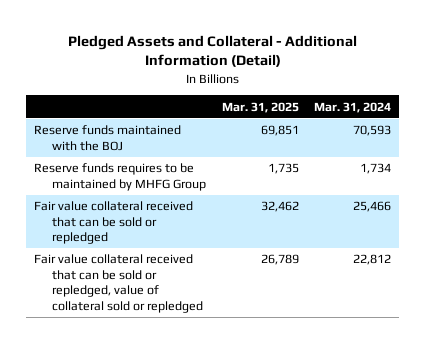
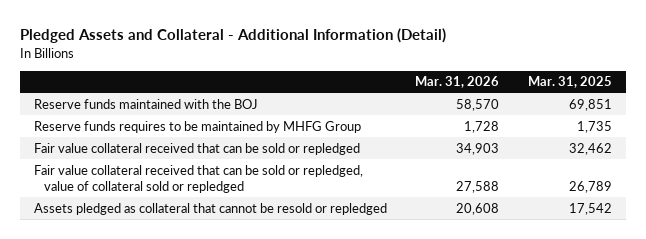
[314,101,392,113] Mar. 31, 2024 -> none
none -> [415,76,500,89] Mar. 31, 2026
none -> [33,202,387,215] Assets pledged as collateral that cannot be resold or repledged

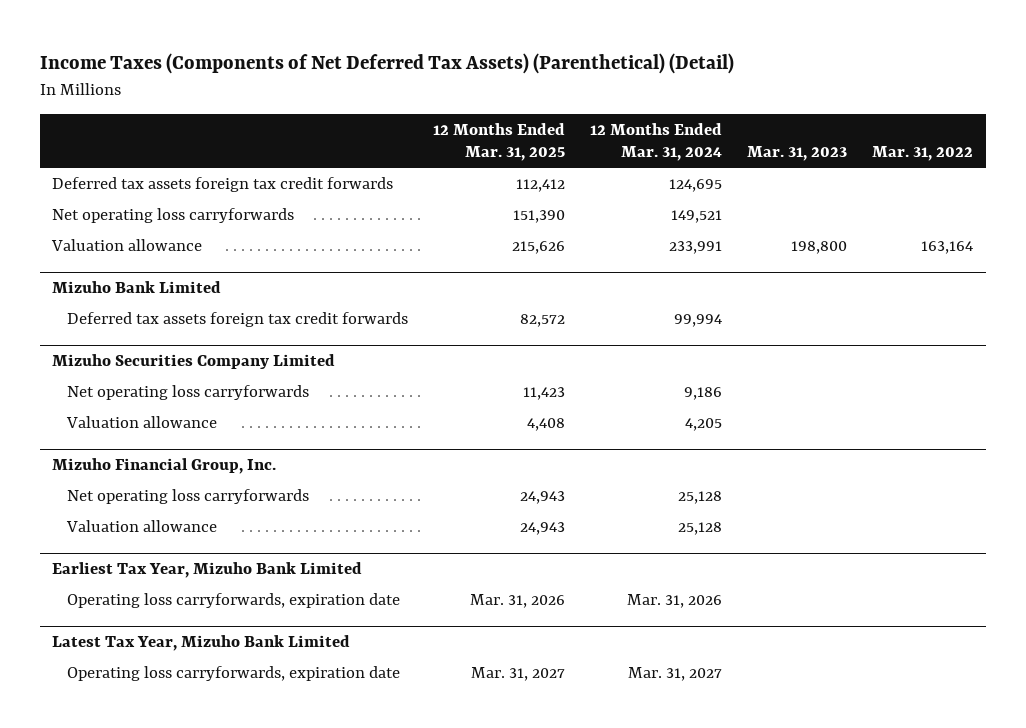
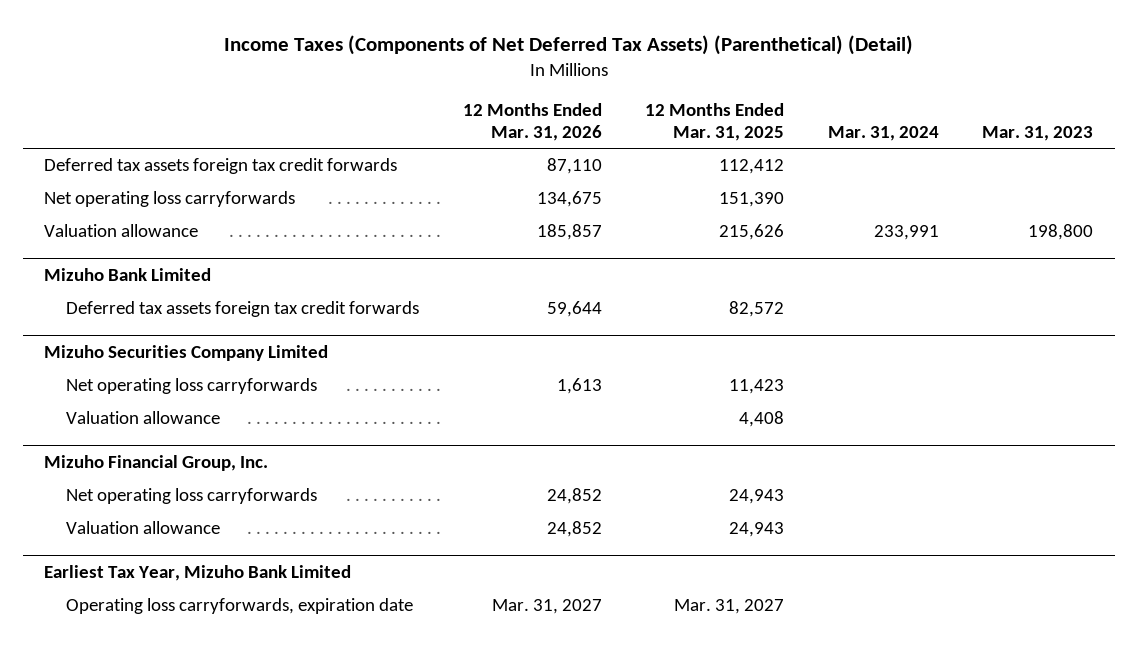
[590,123,723,162] 12 Months Ended Mar. 31, 2024 -> none
[872,146,974,162] Mar. 31, 2022 -> none
none -> [462,103,602,142] 12 Months Ended Mar. 31, 2026
none -> [827,126,939,142] Mar. 31, 2024
[67,592,401,608] Operating loss carryforwards, expiration date -> none
[52,635,351,652] Latest Tax Year, Mizuho Bank Limited -> none

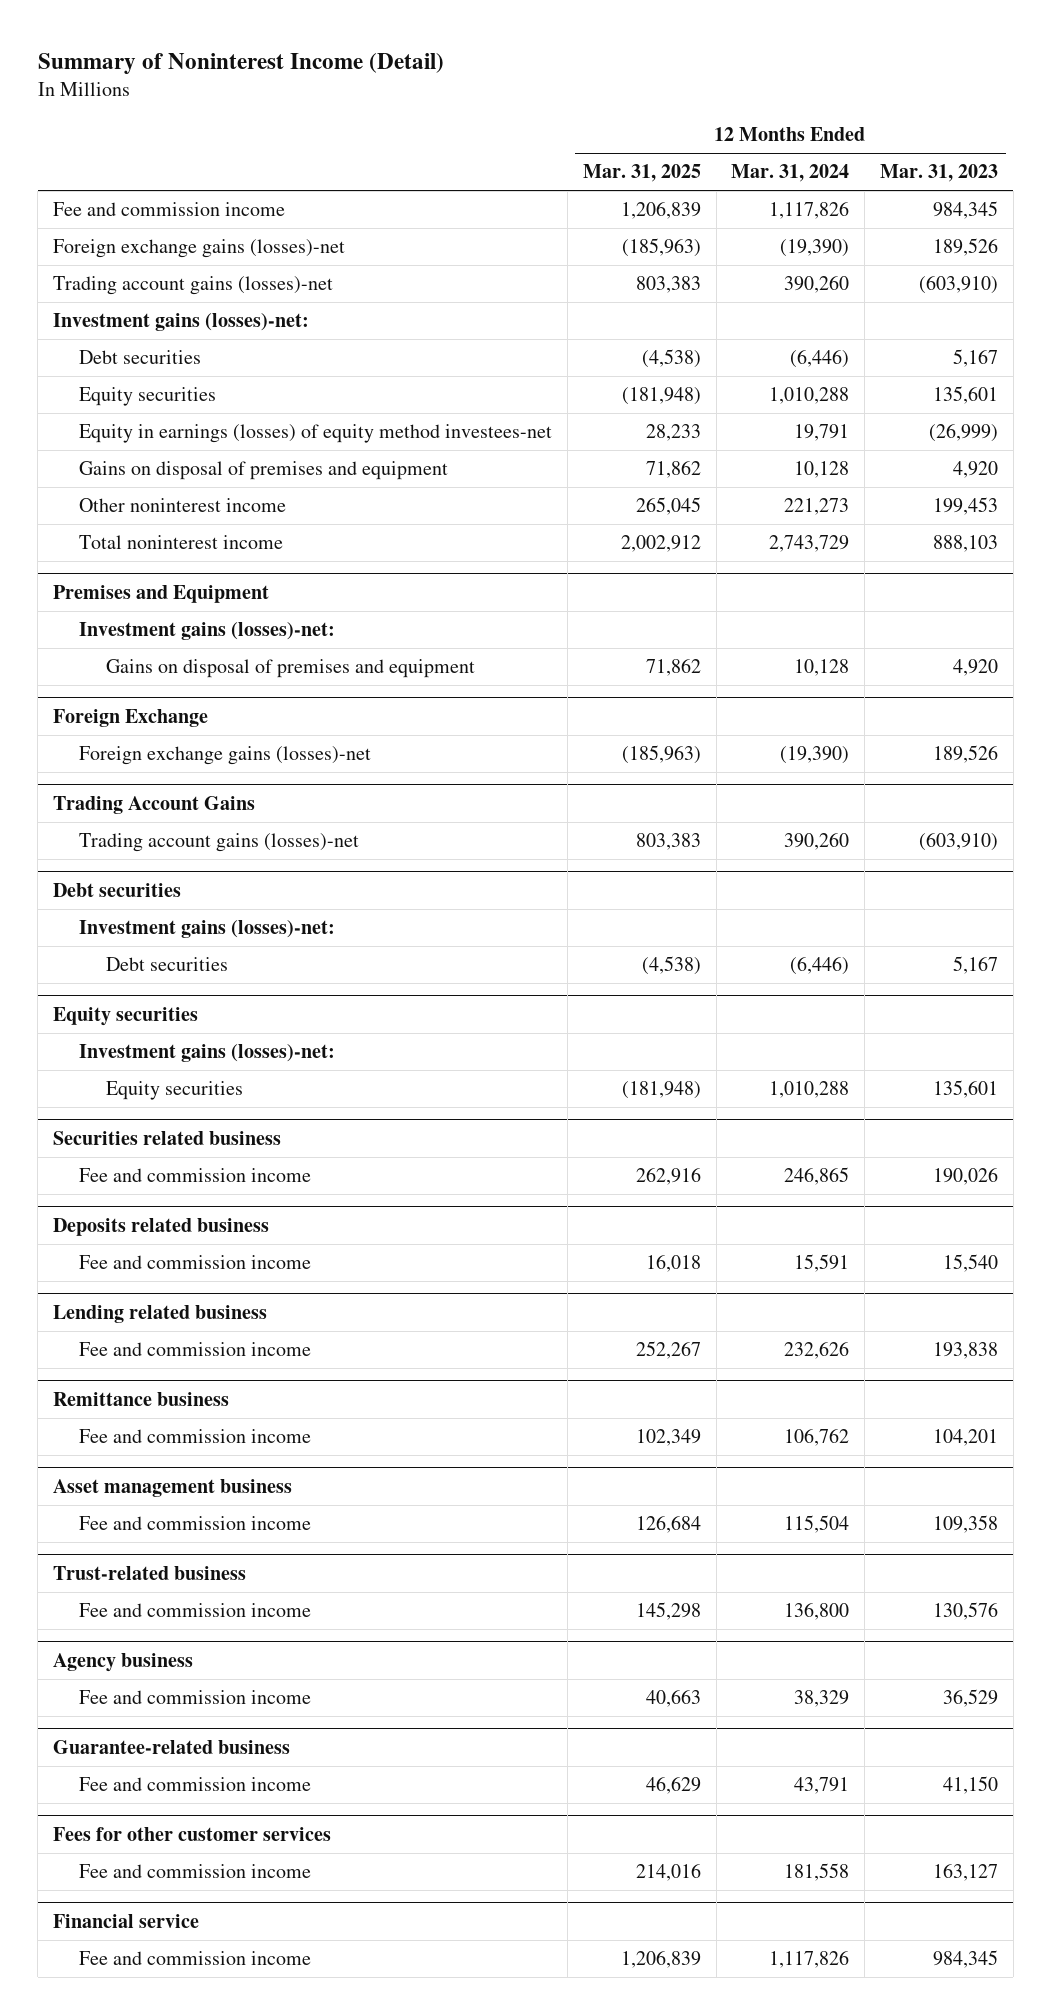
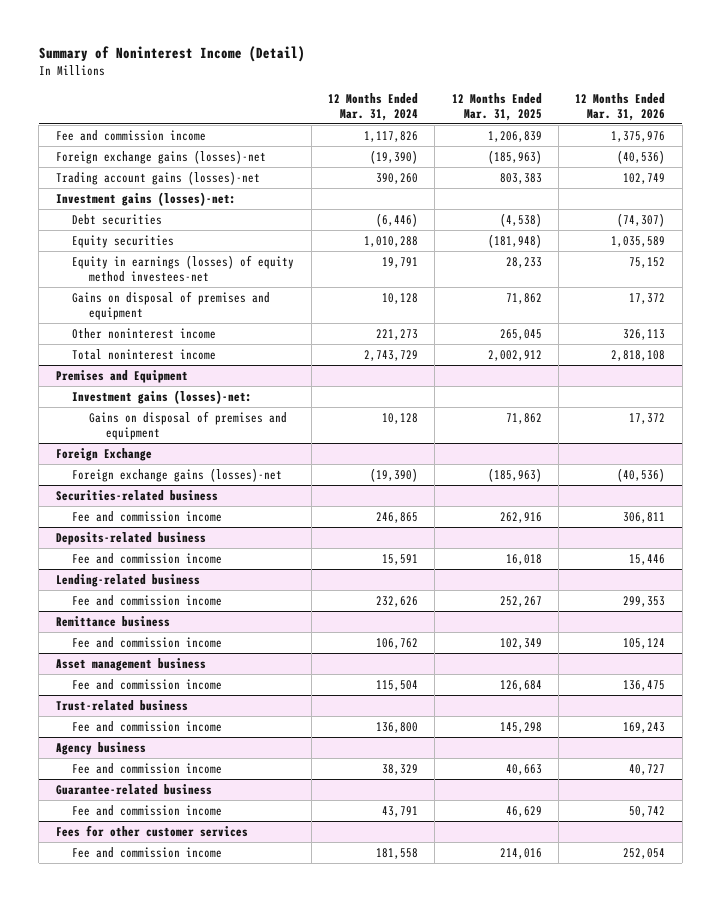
[880,164,999,183] Mar. 31, 2023 -> none
none -> [575,92,666,121] 12 Months Ended Mar. 31, 2026
[52,795,255,814] Trading Account Gains -> none
[79,833,360,853] Trading account gains (losses)-net -> none
[52,882,181,897] Debt securities -> none
[79,920,336,939] Investment gains (losses)-net: -> none
[105,957,228,972] Debt securities -> none
[52,1006,198,1026] Equity securities -> none
[79,1044,336,1063] Investment gains (losses)-net: -> none
[105,1081,243,1101] Equity securities -> none
[52,1130,281,1145] Securities related business -> [55,490,218,502] Securities-related business
[52,1217,269,1236] Deposits related business -> [55,532,206,546] Deposits-related business
[52,1304,267,1323] Lending related business -> [55,574,200,588] Lending-related business
[52,1913,199,1928] Financial service -> none
[79,1951,312,1966] Fee and commission income -> none

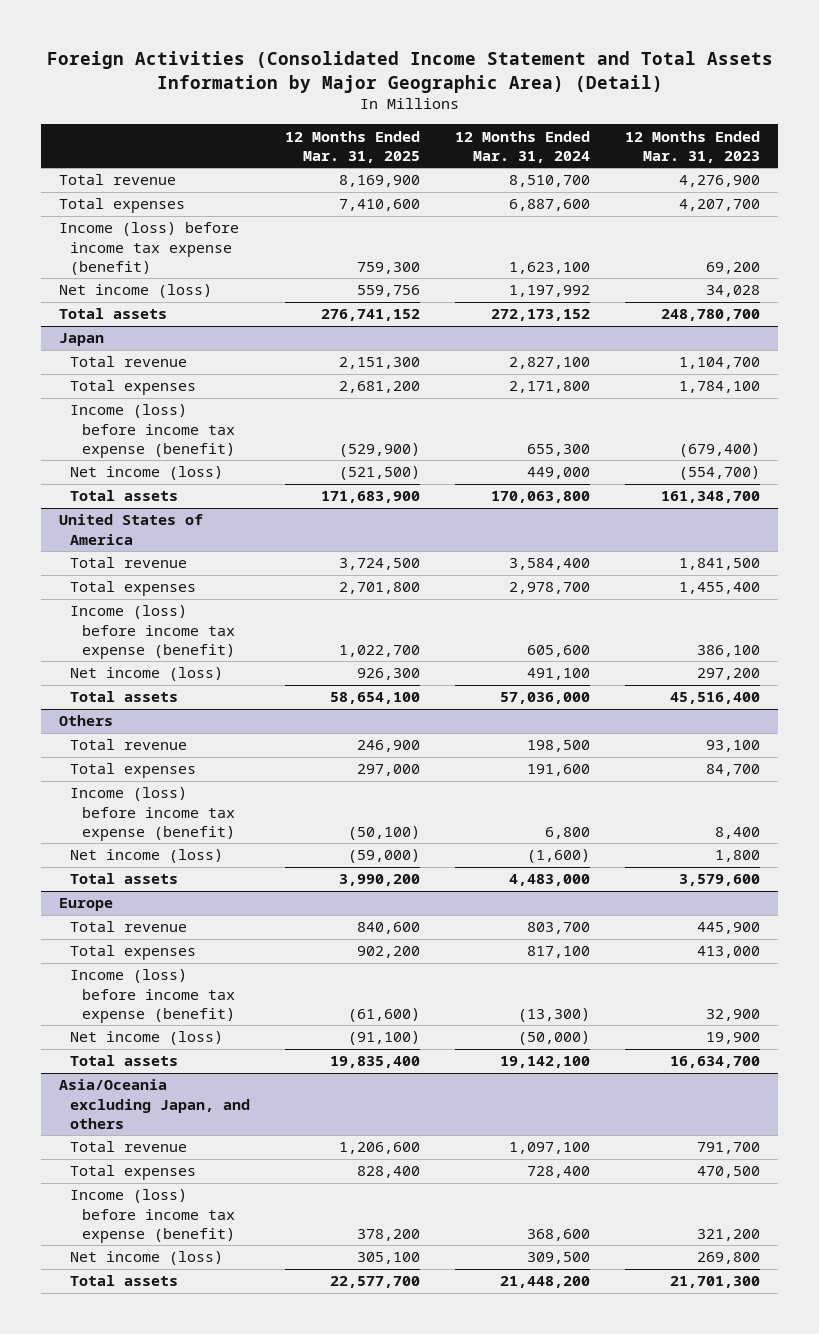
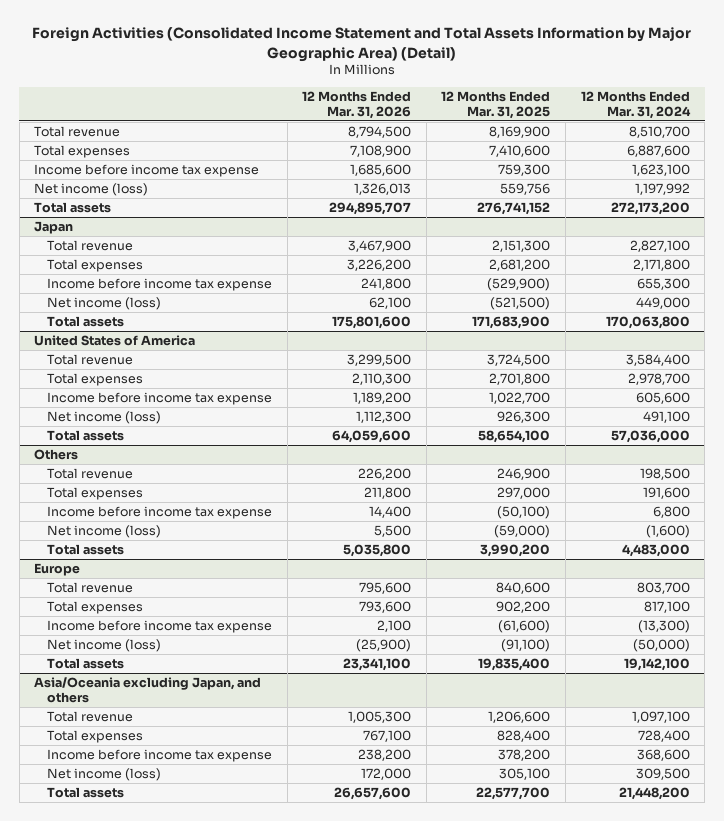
[625,130,761,164] 12 Months Ended Mar. 31, 2023 -> none
none -> [302,90,412,119] 12 Months Ended Mar. 31, 2026
[58,222,239,276] Income (loss) before income tax expense (benefit) -> [34,164,260,178] Income before income tax expense
[491,309,591,322] 272,173,152 -> [610,202,690,216] 272,173,200
[70,404,236,459] Income (loss) before income tax expense (benefit) -> [46,278,272,292] Income before income tax expense
[70,605,236,660] Income (loss) before income tax expense (benefit) -> [46,392,272,406] Income before income tax expense
[70,787,236,842] Income (loss) before income tax expense (benefit) -> [46,506,272,520] Income before income tax expense
[70,969,236,1024] Income (loss) before income tax expense (benefit) -> [46,620,272,634] Income before income tax expense
[70,1189,236,1244] Income (loss) before income tax expense (benefit) -> [46,749,272,763] Income before income tax expense

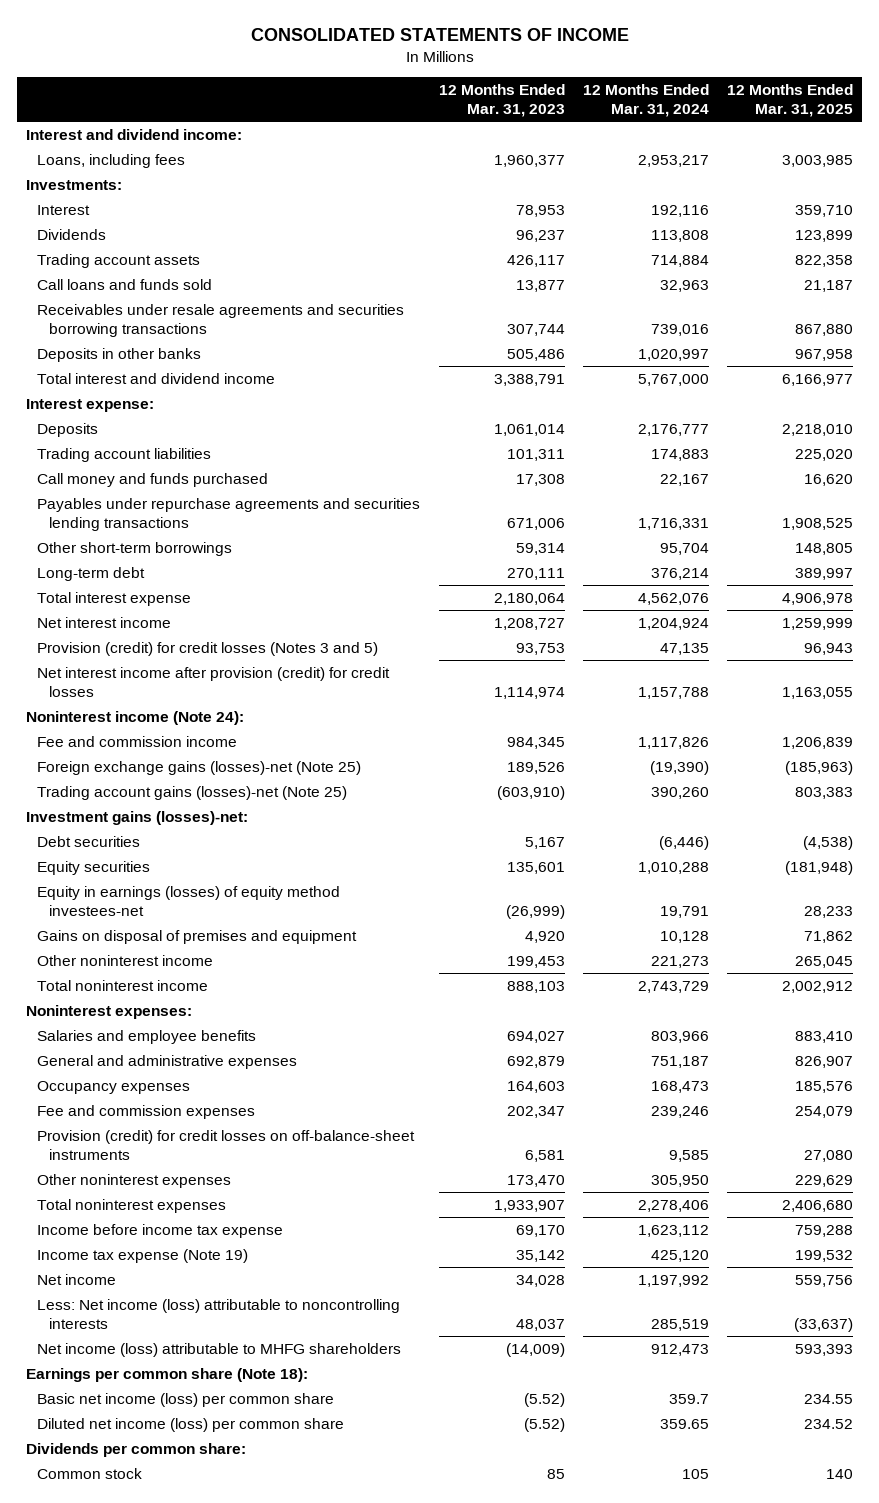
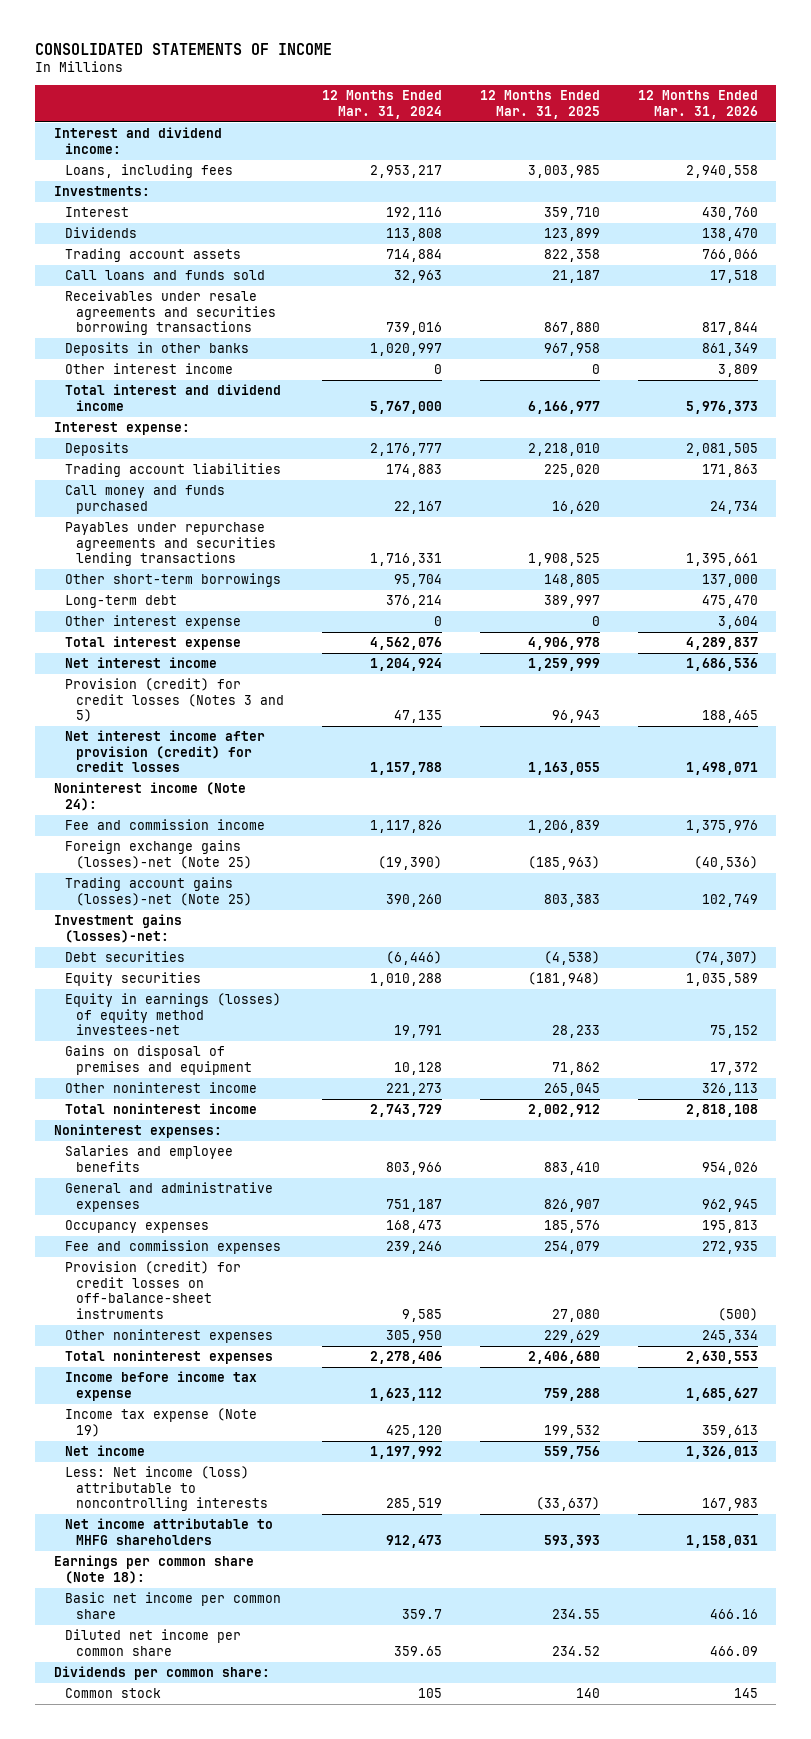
[438,84,565,118] 12 Months Ended Mar. 31, 2023 -> none
none -> [637,90,758,119] 12 Months Ended Mar. 31, 2026
none -> [65,363,234,375] Other interest income
none -> [65,615,242,630] Other interest expense
[37,1342,402,1357] Net income (loss) attributable to MHFG shareholders -> [65,1518,274,1545] Net income attributable to MHFG shareholders
[37,1392,335,1407] Basic net income (loss) per common share -> [65,1592,282,1619] Basic net income per common share
[37,1417,345,1432] Diluted net income (loss) per common share -> [65,1629,242,1656] Diluted net income per common share

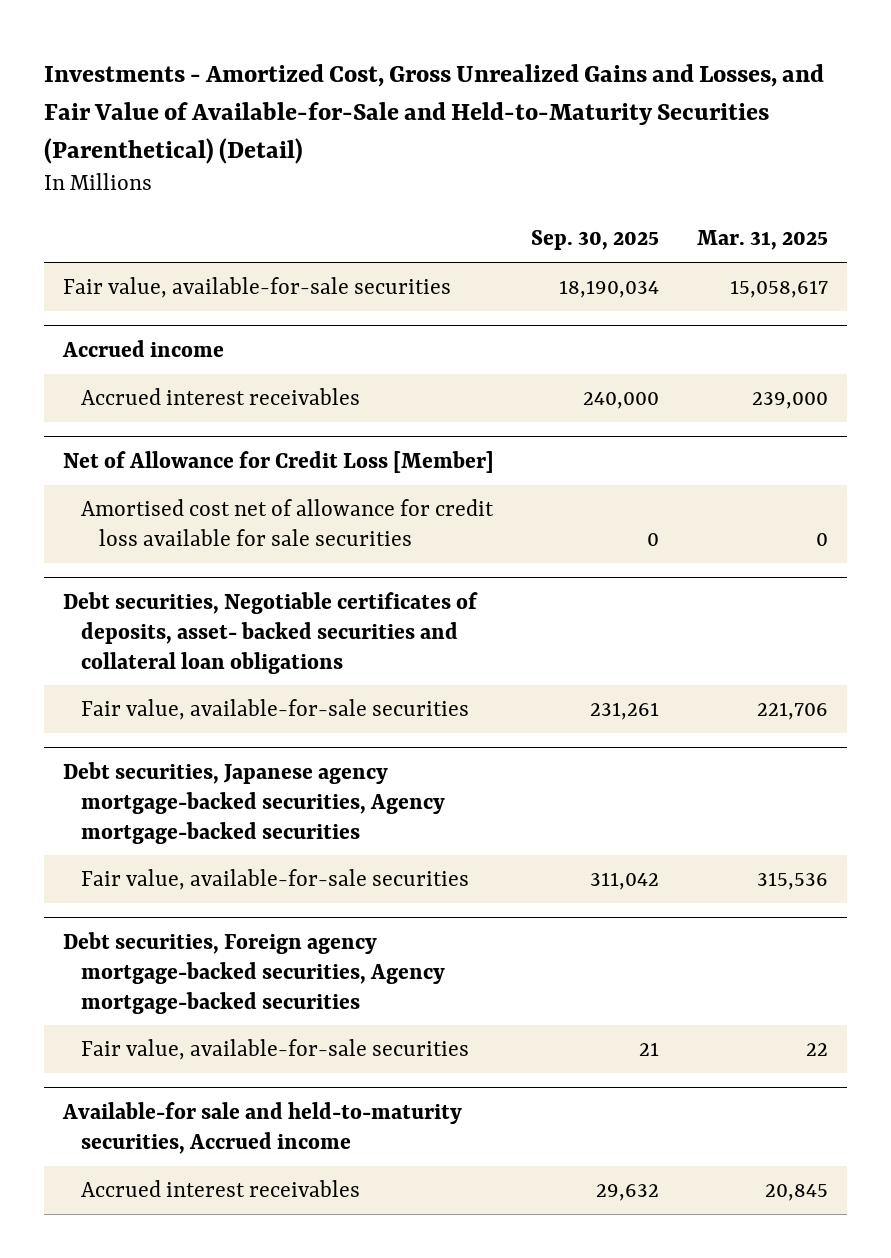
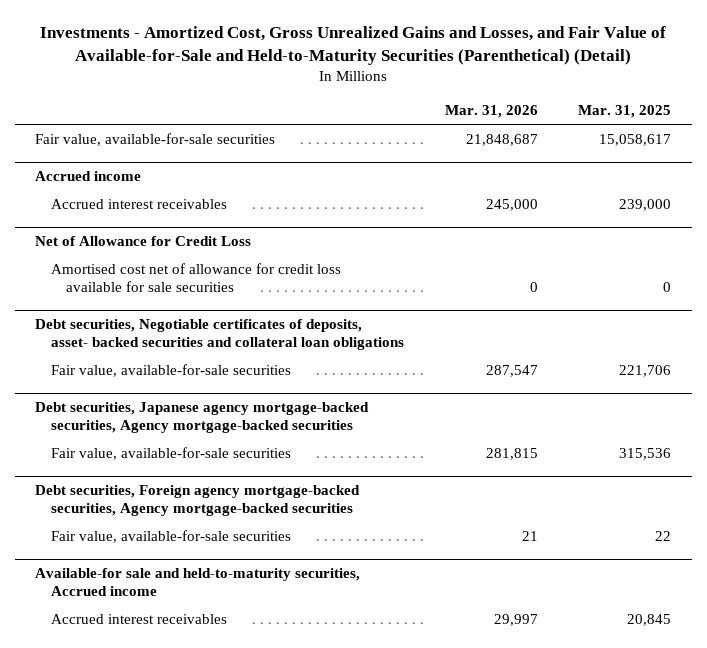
[531,230,660,251] Sep. 30, 2025 -> none
none -> [444,104,538,118] Mar. 31, 2026
[63,450,495,473] Net of Allowance for Credit Loss [Member] -> [35,235,252,246] Net of Allowance for Credit Loss

